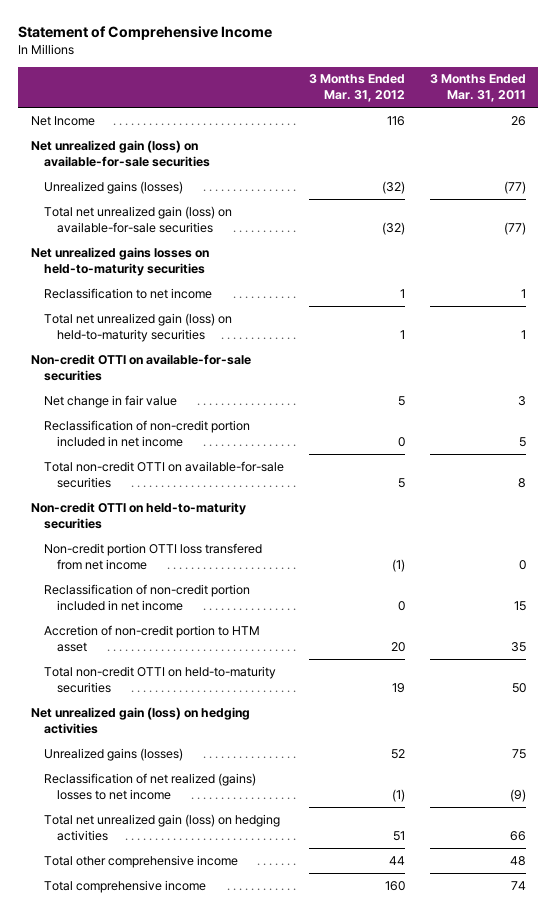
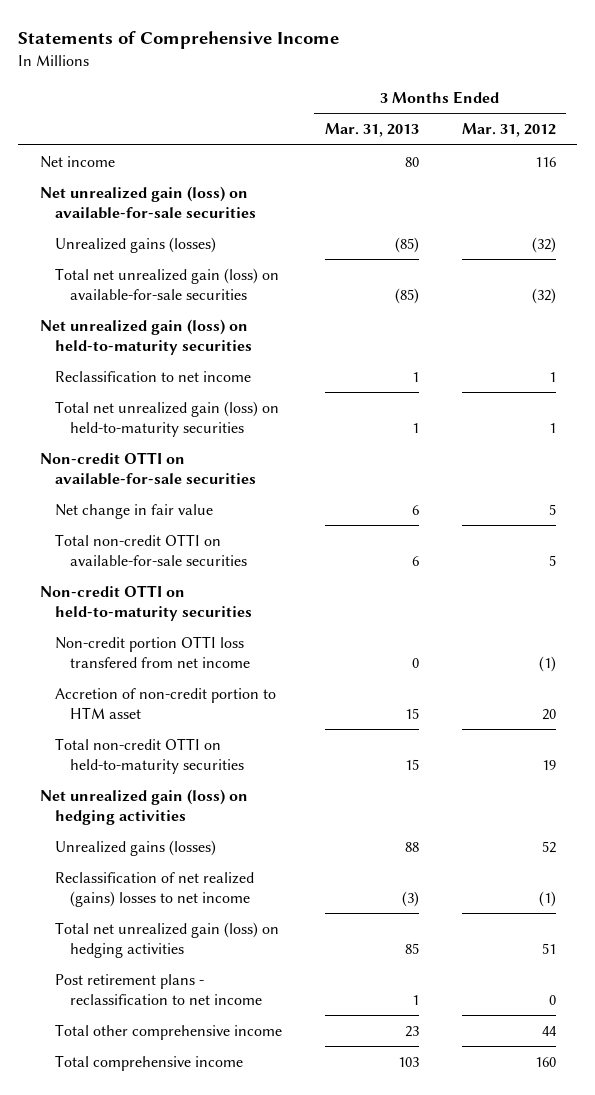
[17,26,272,41] Statement of Comprehensive Income -> [18,30,340,49] Statements of Comprehensive Income
[429,74,526,103] 3 Months Ended Mar. 31, 2011 -> none
none -> [324,123,419,138] Mar. 31, 2013
[30,115,95,126] Net Income -> [39,156,115,169] Net income
[30,246,209,276] Net unrealized gains losses on held-to-maturity securities -> [39,319,252,355] Net unrealized gain (loss) on held-to-maturity securities
[43,419,250,447] Reclassification of non-credit portion included in net income -> none
[43,583,250,611] Reclassification of non-credit portion included in net income -> none
none -> [54,974,262,1005] Post retirement plans - reclassification to net income

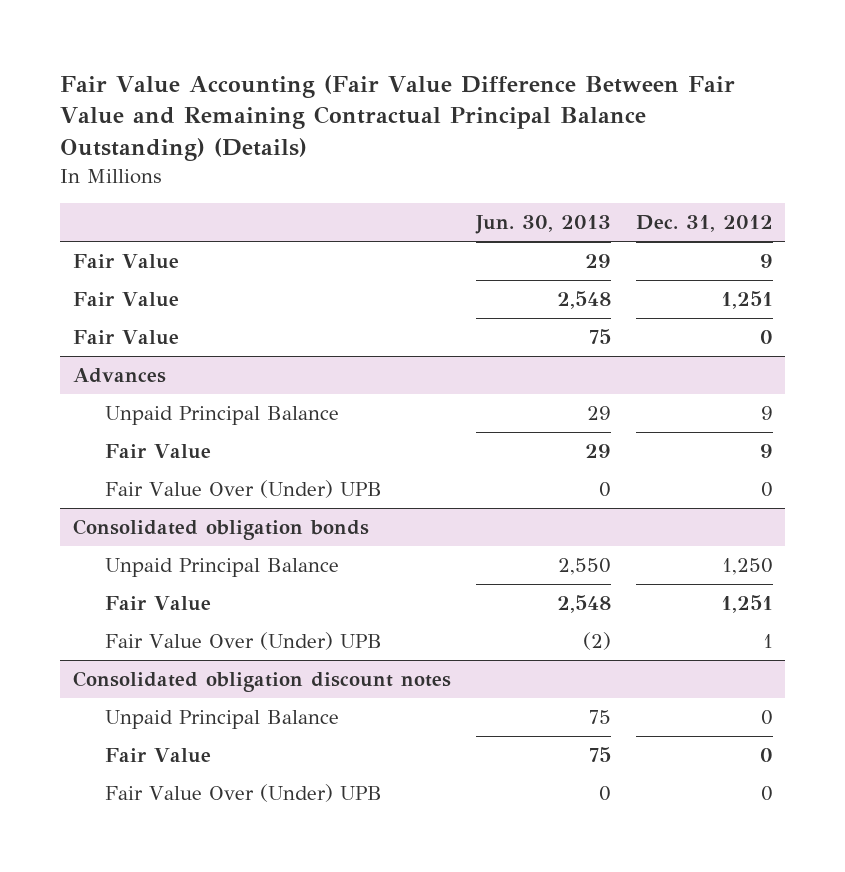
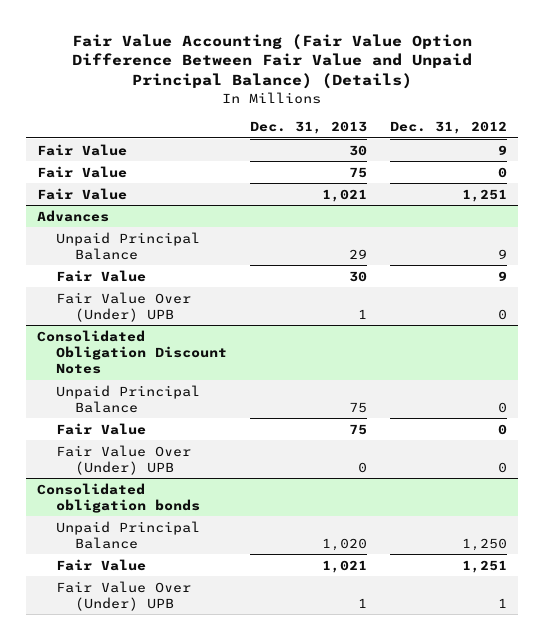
[60,74,736,162] Fair Value Accounting (Fair Value Difference Between Fair Value and Remaining Contractual Principal Balance Outstanding) (Details) -> [72,33,473,90] Fair Value Accounting (Fair Value Option Difference Between Fair Value and Unpaid Principal Balance) (Details)
[474,215,611,235] Jun. 30, 2013 -> none
none -> [249,120,367,134] Dec. 31, 2013
[72,292,179,308] Fair Value -> [37,187,128,200] Fair Value
none -> [37,329,228,374] Consolidated Obligation Discount Notes
none -> [56,384,201,413] Unpaid Principal Balance
none -> [56,422,147,435] Fair Value
none -> [56,444,192,475] Fair Value Over (Under) UPB
[72,671,451,693] Consolidated obligation discount notes -> none
[105,710,340,730] Unpaid Principal Balance -> none
[105,748,212,764] Fair Value -> none
[105,784,383,803] Fair Value Over (Under) UPB -> none

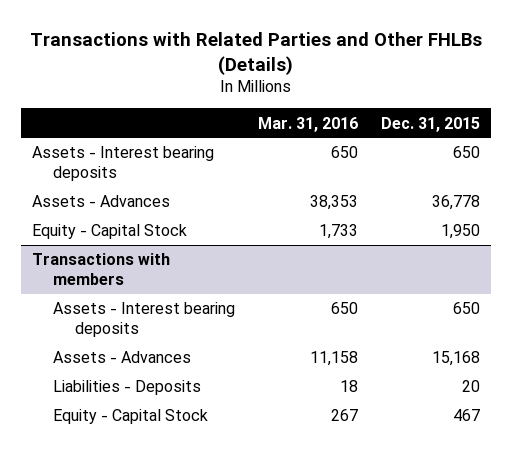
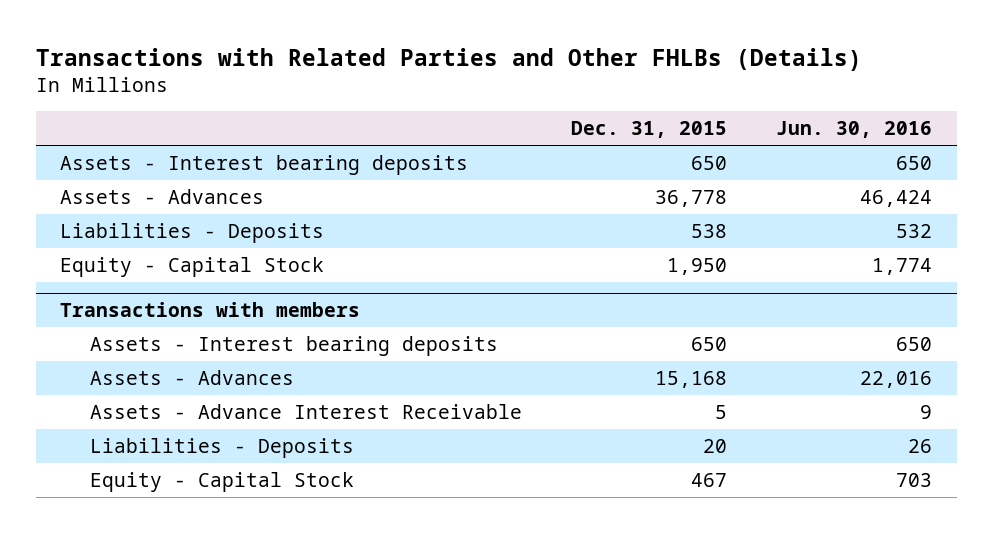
[257,116,358,132] Mar. 31, 2016 -> none
none -> [776,121,933,139] Jun. 30, 2016
none -> [60,222,325,243] Liabilities - Deposits
none -> [89,403,522,419] Assets - Advance Interest Receivable

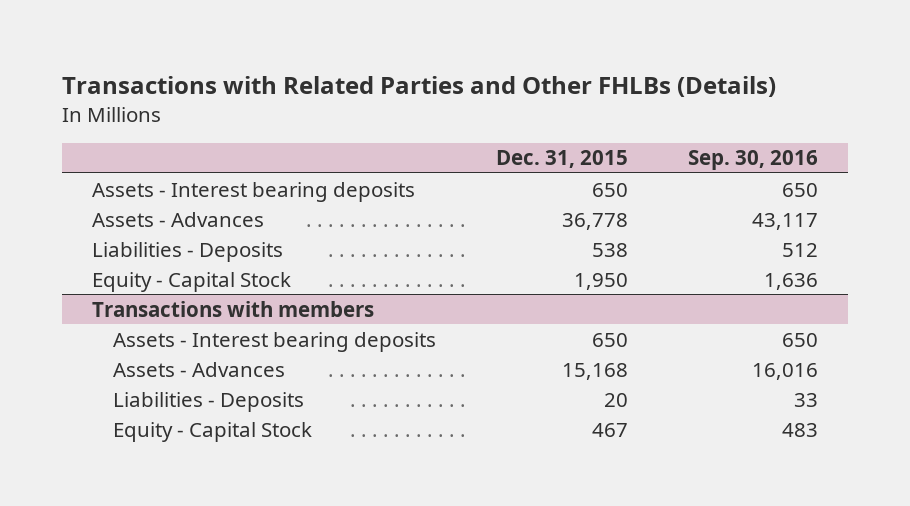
[776,121,933,139] Jun. 30, 2016 -> none
none -> [687,150,818,171] Sep. 30, 2016
[89,403,522,419] Assets - Advance Interest Receivable -> none

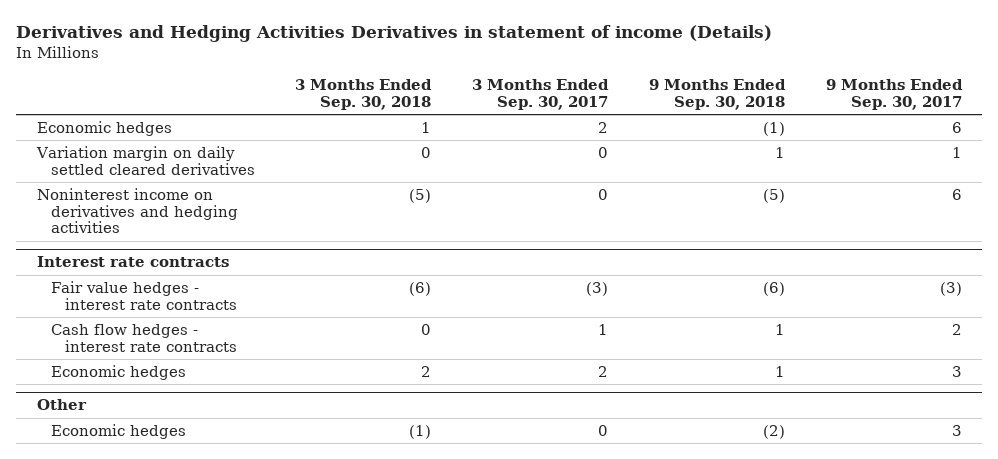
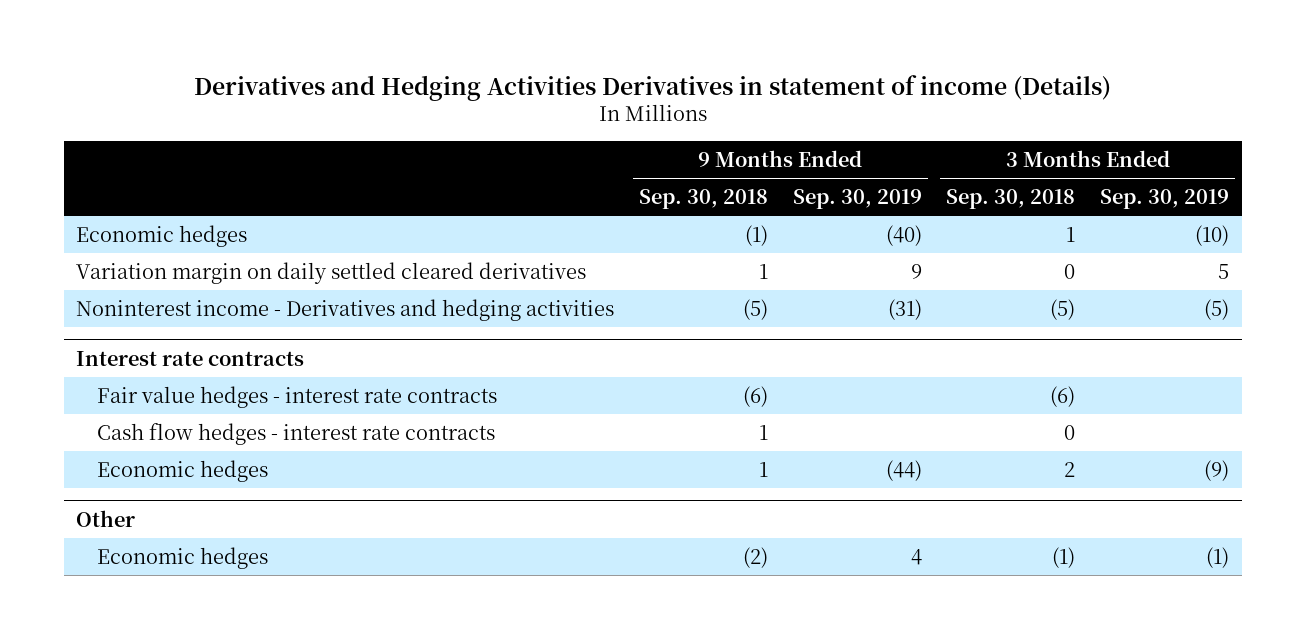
[472,79,610,110] 3 Months Ended Sep. 30, 2017 -> none
[825,79,963,110] 9 Months Ended Sep. 30, 2017 -> none
none -> [792,189,922,210] Sep. 30, 2019
none -> [1100,189,1230,210] Sep. 30, 2019
[36,187,238,234] Noninterest income on derivatives and hedging activities -> [76,298,615,321] Noninterest income - Derivatives and hedging activities

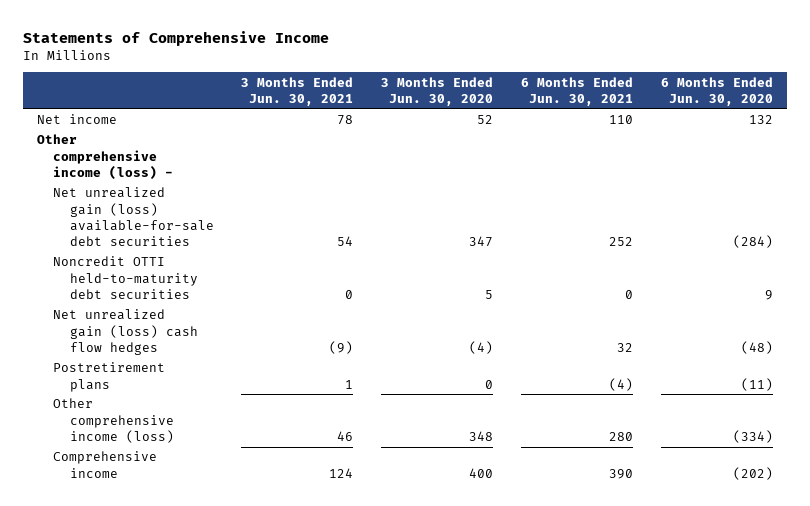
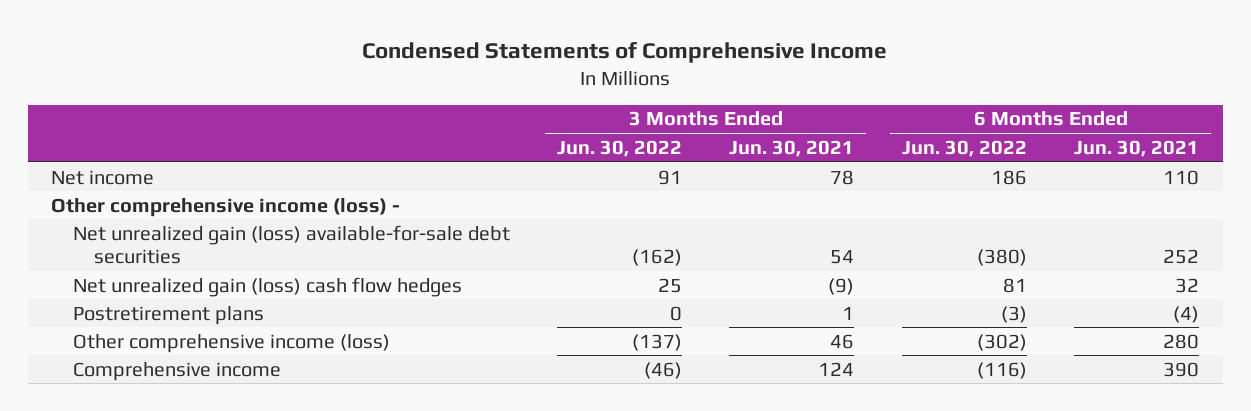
[23,30,330,46] Statements of Comprehensive Income -> [362,42,888,64] Condensed Statements of Comprehensive Income
[381,76,494,107] 3 Months Ended Jun. 30, 2020 -> none
[661,76,774,107] 6 Months Ended Jun. 30, 2020 -> none
none -> [556,139,682,157] Jun. 30, 2022
none -> [901,139,1027,157] Jun. 30, 2022
[53,256,198,300] Noncredit OTTI held-to-maturity debt securities -> none

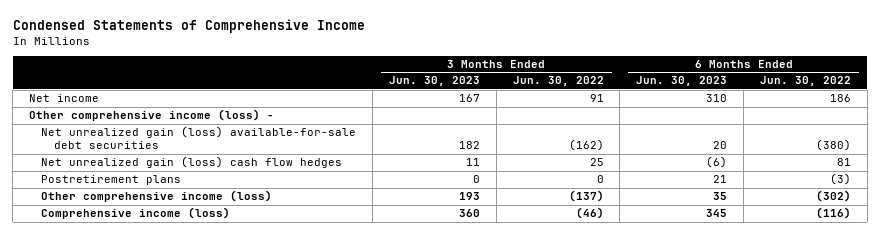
[729,139,855,157] Jun. 30, 2021 -> none
[1074,139,1200,157] Jun. 30, 2021 -> none
none -> [388,76,480,87] Jun. 30, 2023
none -> [636,76,728,87] Jun. 30, 2023
[72,361,281,381] Comprehensive income -> [41,207,231,220] Comprehensive income (loss)

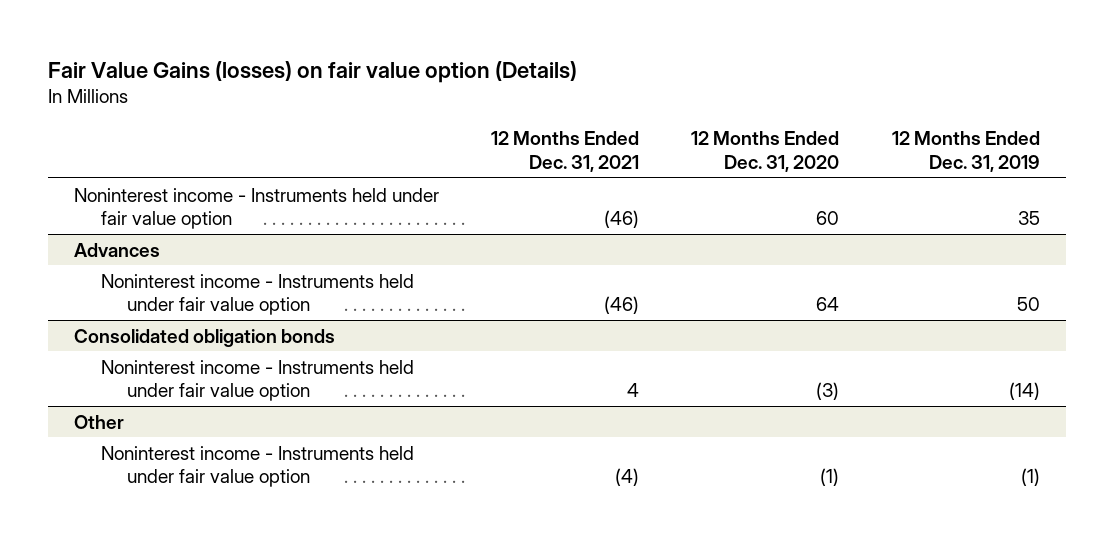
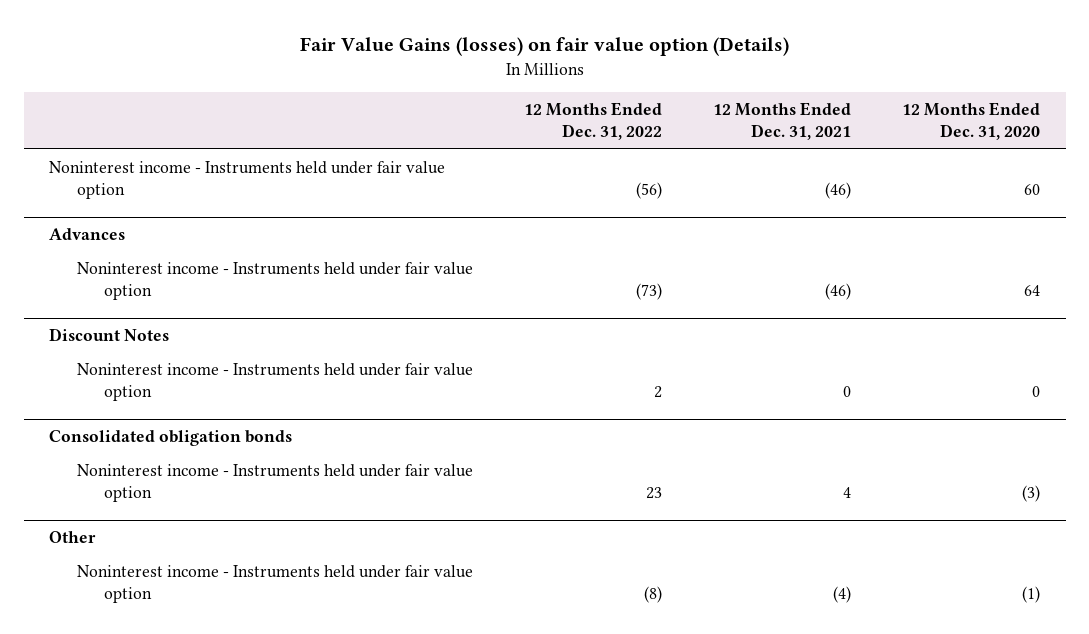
[891,131,1040,173] 12 Months Ended Dec. 31, 2019 -> none
none -> [523,102,662,141] 12 Months Ended Dec. 31, 2022
none -> [49,327,170,341] Discount Notes
none -> [76,362,473,402] Noninterest income - Instruments held under fair value option

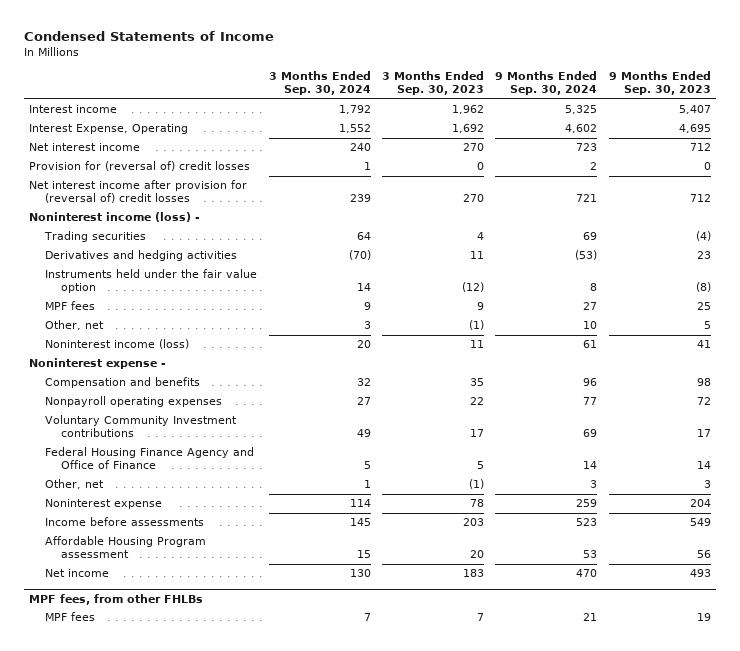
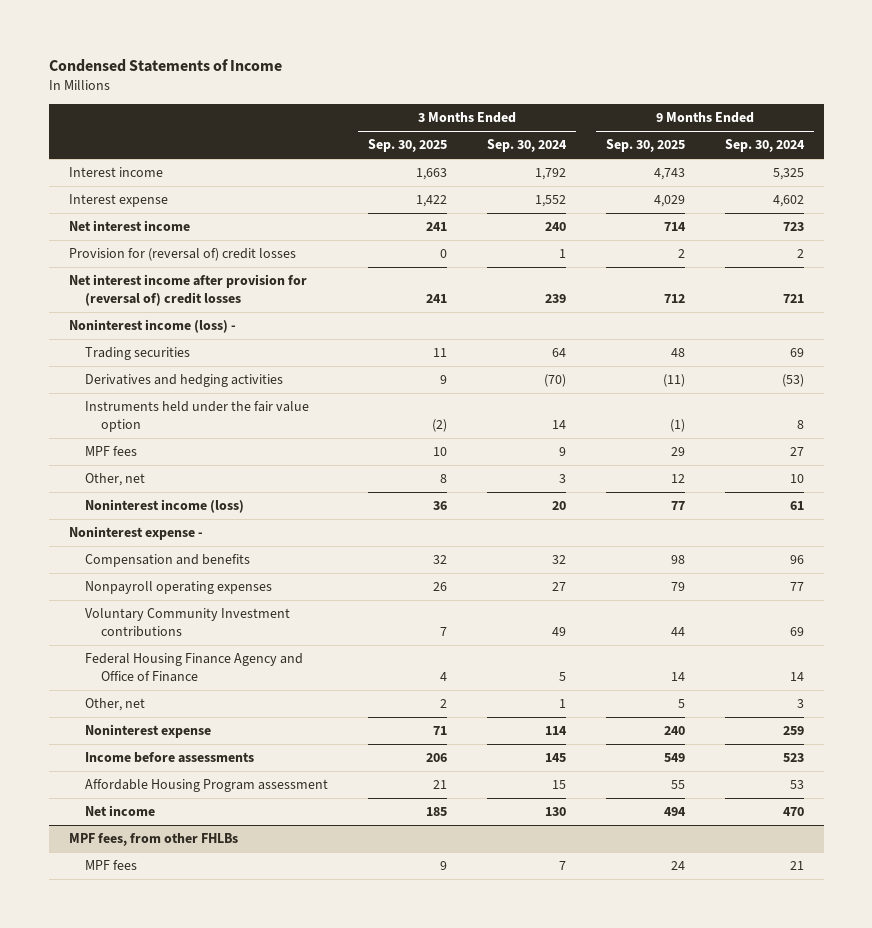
[381,71,484,96] 3 Months Ended Sep. 30, 2023 -> none
[608,71,711,96] 9 Months Ended Sep. 30, 2023 -> none
none -> [367,139,447,153] Sep. 30, 2025
none -> [605,139,685,153] Sep. 30, 2025
[29,124,189,135] Interest Expense, Operating -> [68,194,168,208] Interest expense

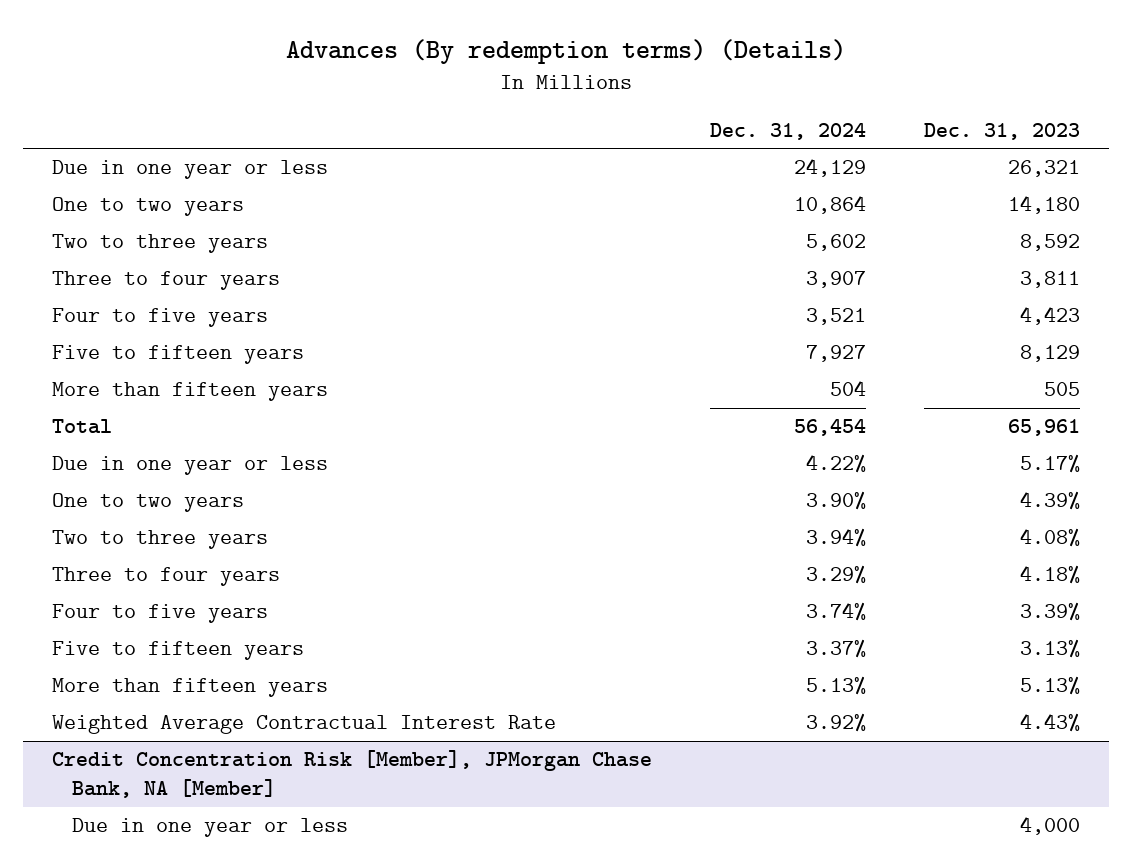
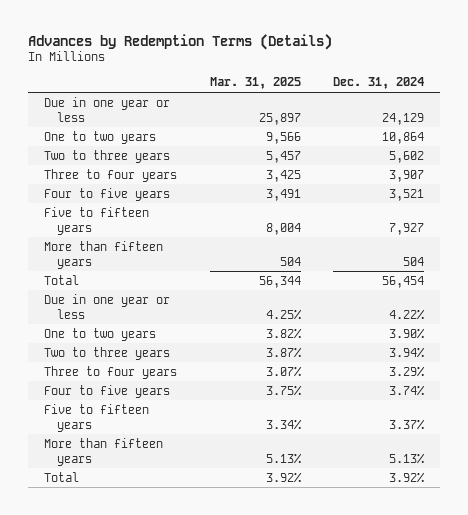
[285,39,846,65] Advances (By redemption terms) (Details) -> [27,33,332,50] Advances by Redemption Terms (Details)
[924,123,1081,141] Dec. 31, 2023 -> none
none -> [209,77,301,90] Mar. 31, 2025
[51,750,652,799] Credit Concentration Risk [Member], JPMorgan Chase Bank, NA [Member] -> none
[71,818,348,838] Due in one year or less -> none
[51,715,556,735] Weighted Average Contractual Interest Rate -> [43,471,79,482] Total

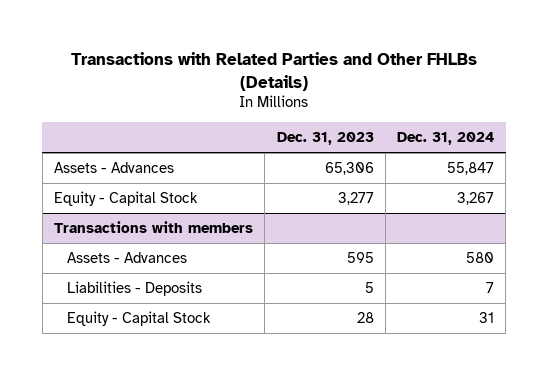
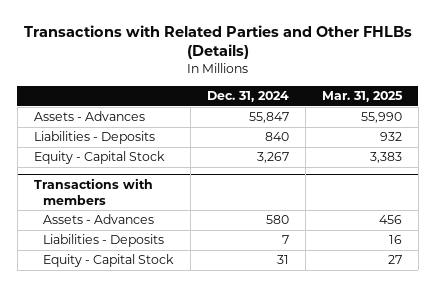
[276,131,374,145] Dec. 31, 2023 -> none
none -> [321,91,403,103] Mar. 31, 2025
none -> [33,131,155,145] Liabilities - Deposits

